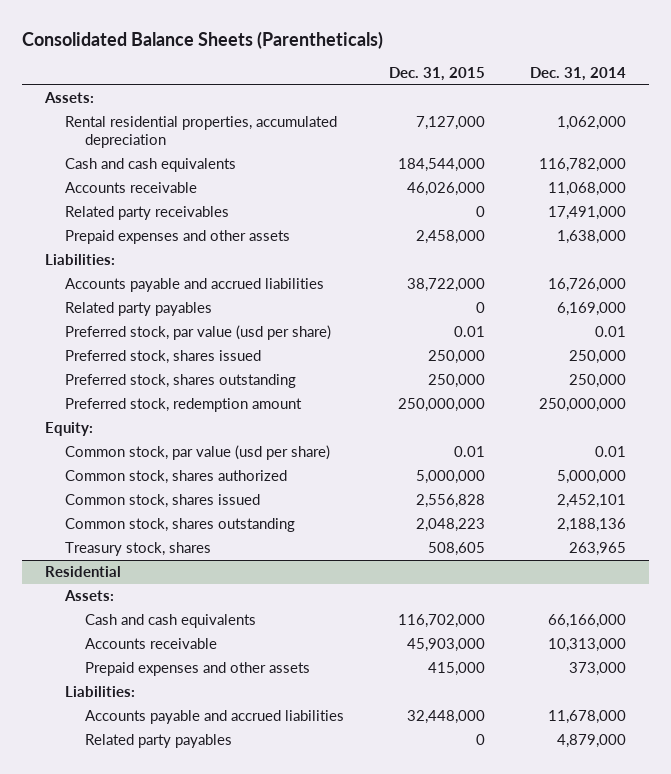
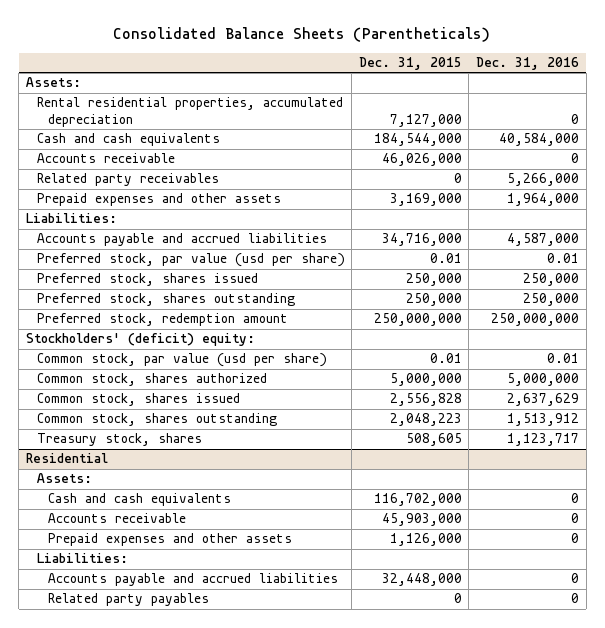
[530,67,627,82] Dec. 31, 2014 -> none
none -> [475,56,579,70] Dec. 31, 2016
[416,230,486,245] 2,458,000 -> [389,193,462,207] 3,169,000
[64,302,212,317] Related party payables -> none
[407,278,486,293] 38,722,000 -> [381,233,462,247] 34,716,000
[44,422,93,437] Equity: -> [25,333,255,347] Stockholders' (deficit) equity:
[428,662,486,677] 415,000 -> [389,533,462,547] 1,126,000

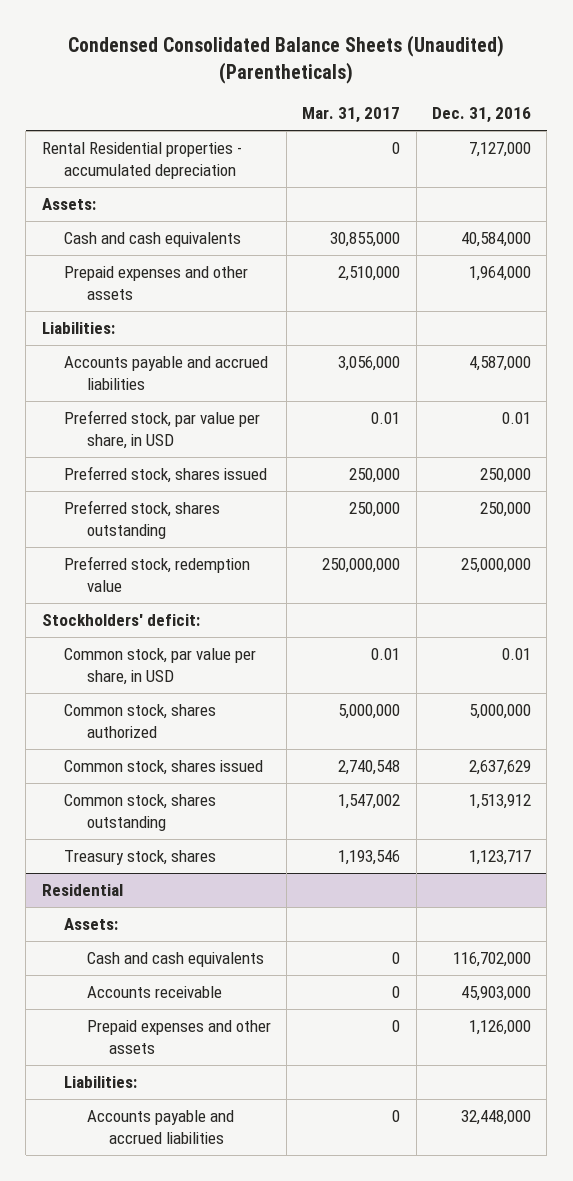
[113,27,491,43] Consolidated Balance Sheets (Parentheticals) -> [68,35,505,84] Condensed Consolidated Balance Sheets (Unaudited) (Parentheticals)
[358,56,462,70] Dec. 31, 2015 -> none
none -> [302,106,401,123] Mar. 31, 2017
none -> [41,142,242,180] Rental Residential properties - accumulated depreciation
[36,97,343,127] Rental residential properties, accumulated depreciation -> none
[36,153,175,164] Accounts receivable -> none
[36,173,219,187] Related party receivables -> none
[36,253,345,268] Preferred stock, par value (usd per share) -> [64,410,261,450] Preferred stock, par value per share, in USD
[36,313,288,327] Preferred stock, redemption amount -> [64,556,251,593] Preferred stock, redemption value
[490,313,579,327] 250,000,000 -> [460,558,531,574] 25,000,000
[25,333,255,347] Stockholders' (deficit) equity: -> [41,614,200,627] Stockholders' deficit:
[36,353,327,368] Common stock, par value (usd per share) -> [64,648,257,686] Common stock, par value per share, in USD
[570,493,579,504] 0 -> [452,952,531,968] 116,702,000
[570,513,579,524] 0 -> [460,986,531,1002] 45,903,000
[570,533,579,544] 0 -> [468,1020,531,1036] 1,126,000
[47,593,209,607] Related party payables -> none
[570,573,579,584] 0 -> [460,1110,531,1126] 32,448,000

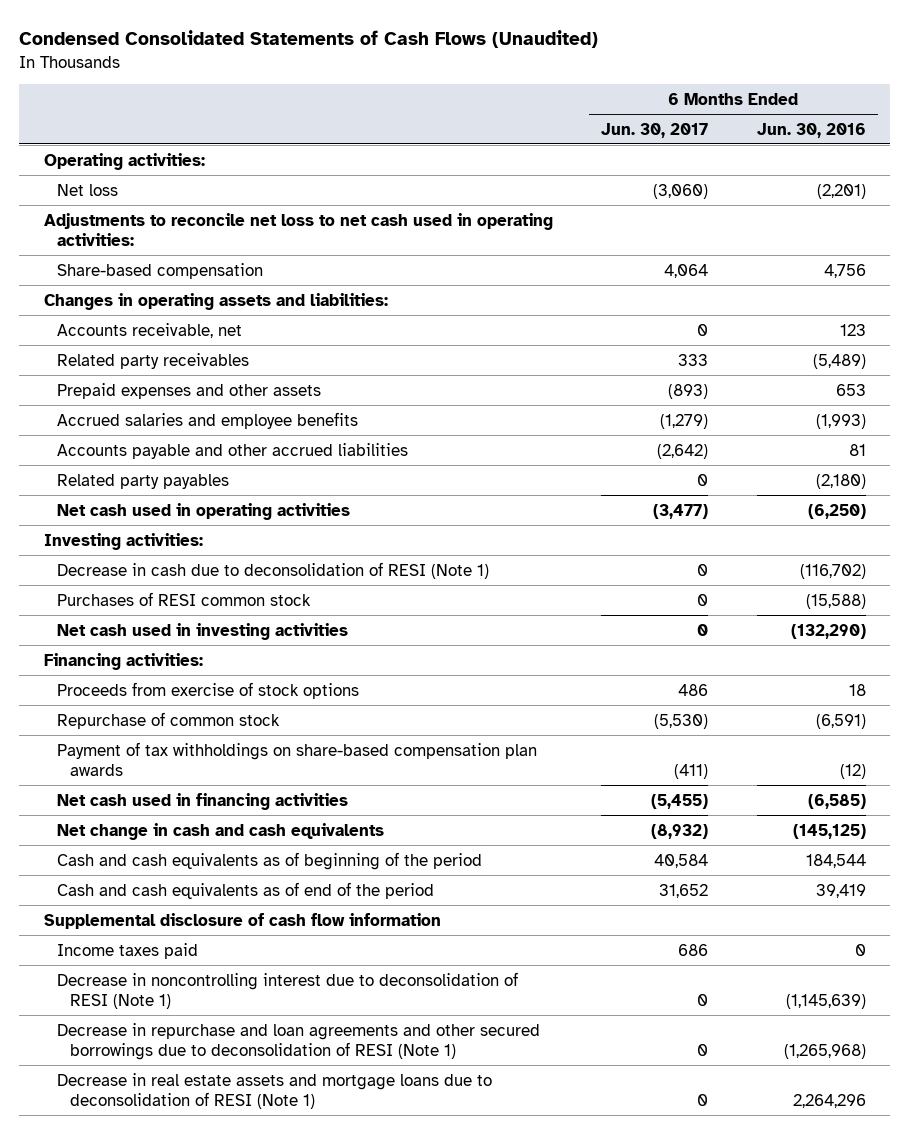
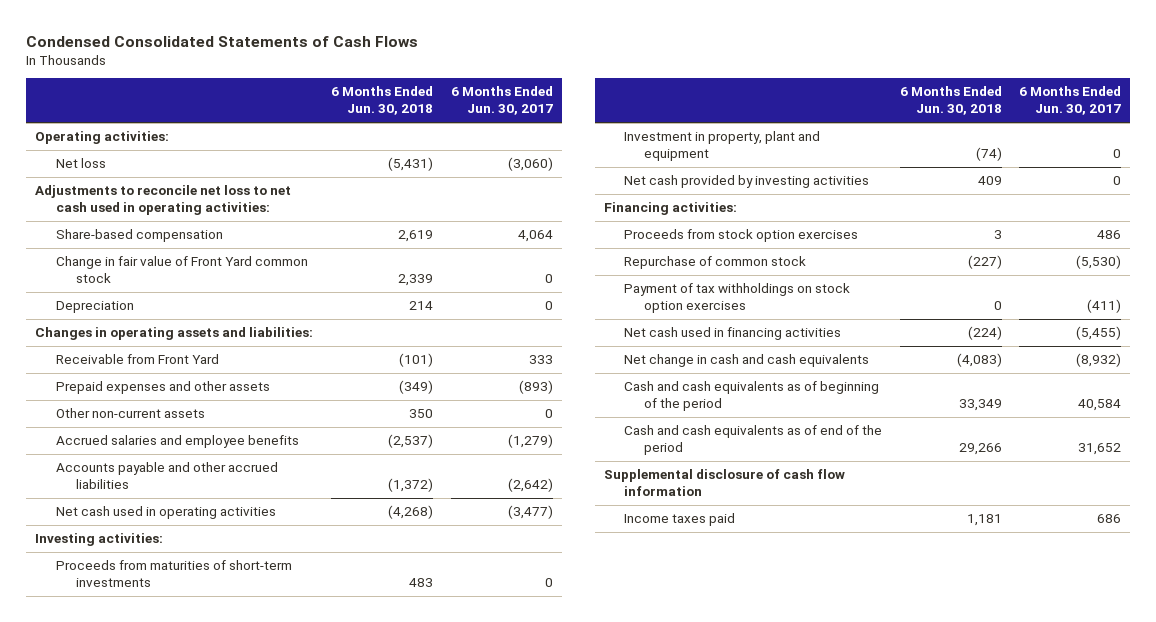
[19,30,599,49] Condensed Consolidated Statements of Cash Flows (Unaudited) -> [26,35,419,47] Condensed Consolidated Statements of Cash Flows
[756,122,866,138] Jun. 30, 2016 -> none
none -> [331,86,434,116] 6 Months Ended Jun. 30, 2018
none -> [55,256,308,284] Change in fair value of Front Yard common stock
none -> [55,301,134,314] Depreciation
[56,322,242,338] Accounts receivable, net -> none
[56,352,249,369] Related party receivables -> [55,354,219,365] Receivable from Front Yard
none -> [55,408,205,419] Other non-current assets
[56,473,229,489] Related party payables -> none
[56,561,489,579] Decrease in cash due to deconsolidation of RESI (Note 1) -> none
[56,591,311,606] Purchases of RESI common stock -> none
none -> [55,560,292,588] Proceeds from maturities of short-term investments
none -> [624,131,821,162] Investment in property, plant and equipment
[56,622,348,640] Net cash used in investing activities -> [624,175,870,189] Net cash provided by investing activities
[56,681,359,699] Proceeds from exercise of stock options -> [624,229,859,243] Proceeds from stock option exercises
[56,741,537,776] Payment of tax withholdings on share-based compensation plan awards -> [624,283,851,314] Payment of tax withholdings on stock option exercises
[56,971,518,1009] Decrease in noncontrolling interest due to deconsolidation of RESI (Note 1) -> none
[56,1022,540,1060] Decrease in repurchase and loan agreements and other secured borrowings due to deconsolidation of RESI (Note 1) -> none
[56,1072,492,1109] Decrease in real estate assets and mortgage loans due to deconsolidation of RESI (Note 1) -> none

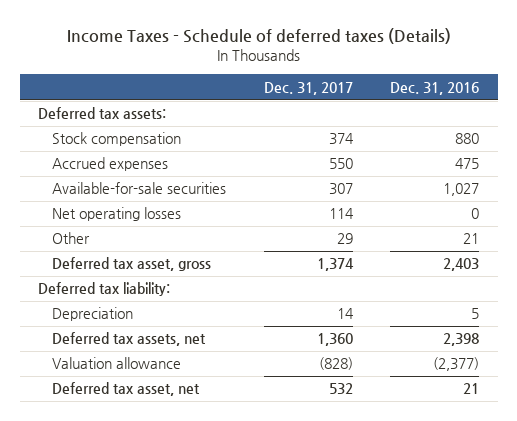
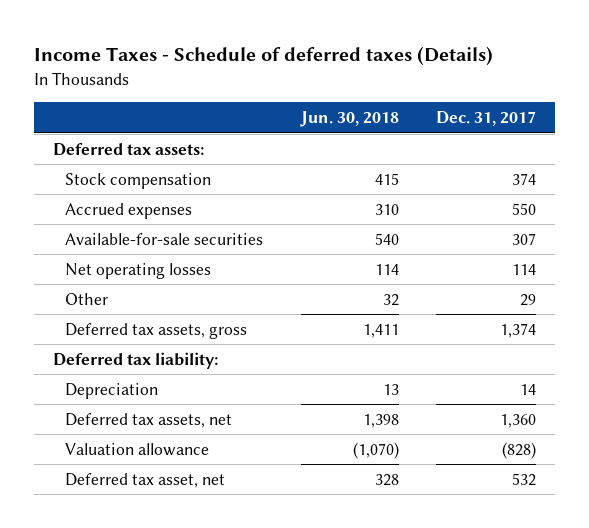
[389,81,479,95] Dec. 31, 2016 -> none
none -> [299,111,399,128] Jun. 30, 2018
[52,257,212,272] Deferred tax asset, gross -> [65,322,248,339] Deferred tax assets, gross

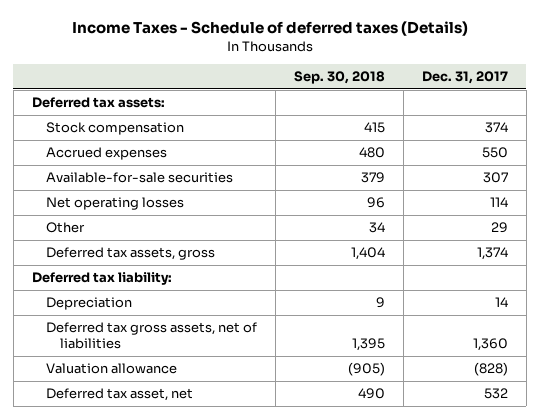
[299,111,399,128] Jun. 30, 2018 -> none
none -> [293,71,385,85] Sep. 30, 2018
[65,412,233,428] Deferred tax assets, net -> [45,322,257,350] Deferred tax gross assets, net of liabilities

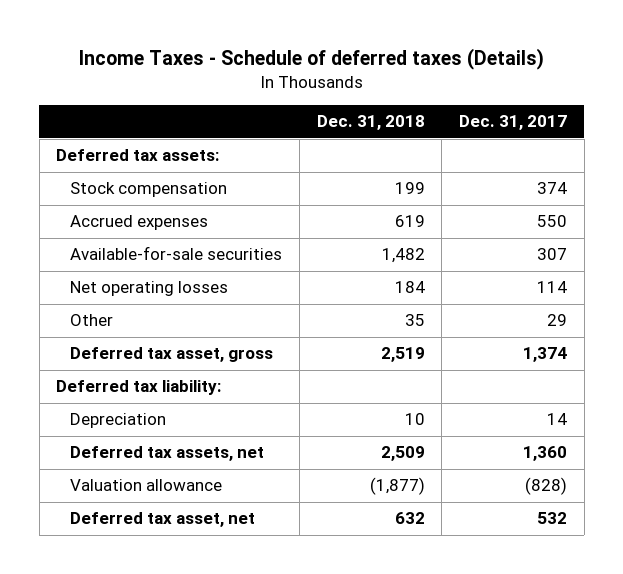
[293,71,385,85] Sep. 30, 2018 -> none
none -> [316,115,425,131] Dec. 31, 2018
[45,247,215,261] Deferred tax assets, gross -> [70,347,274,363] Deferred tax asset, gross
[45,322,257,350] Deferred tax gross assets, net of liabilities -> [70,446,265,462] Deferred tax assets, net

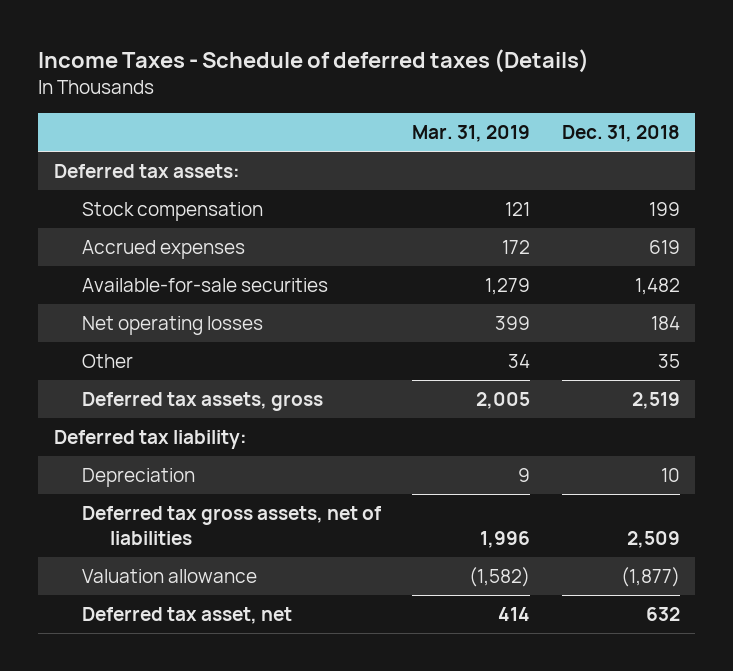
[459,115,568,131] Dec. 31, 2017 -> none
none -> [412,124,531,142] Mar. 31, 2019
[70,347,274,363] Deferred tax asset, gross -> [82,392,324,412] Deferred tax assets, gross
[70,446,265,462] Deferred tax assets, net -> [82,506,382,545] Deferred tax gross assets, net of liabilities

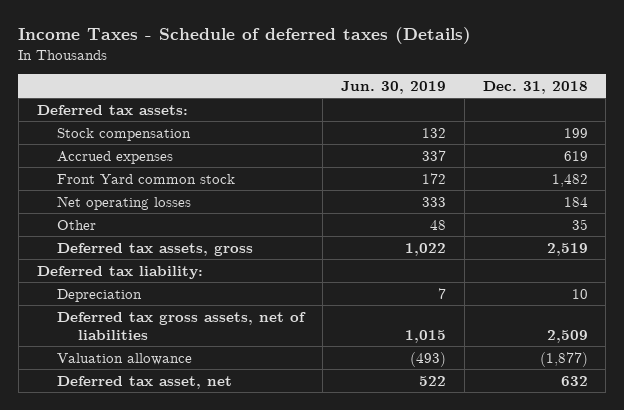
[412,124,531,142] Mar. 31, 2019 -> none
none -> [340,80,446,94] Jun. 30, 2019
[82,278,329,293] Available-for-sale securities -> [57,173,236,184] Front Yard common stock

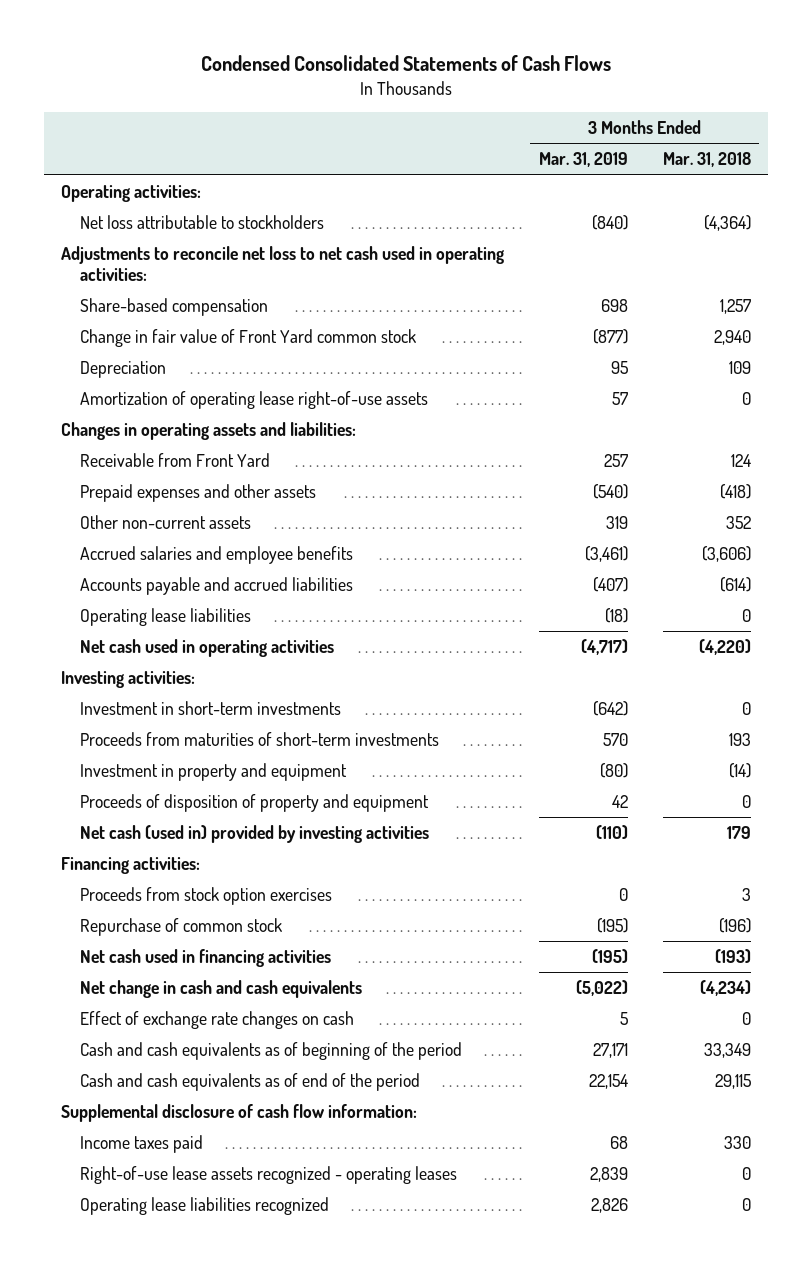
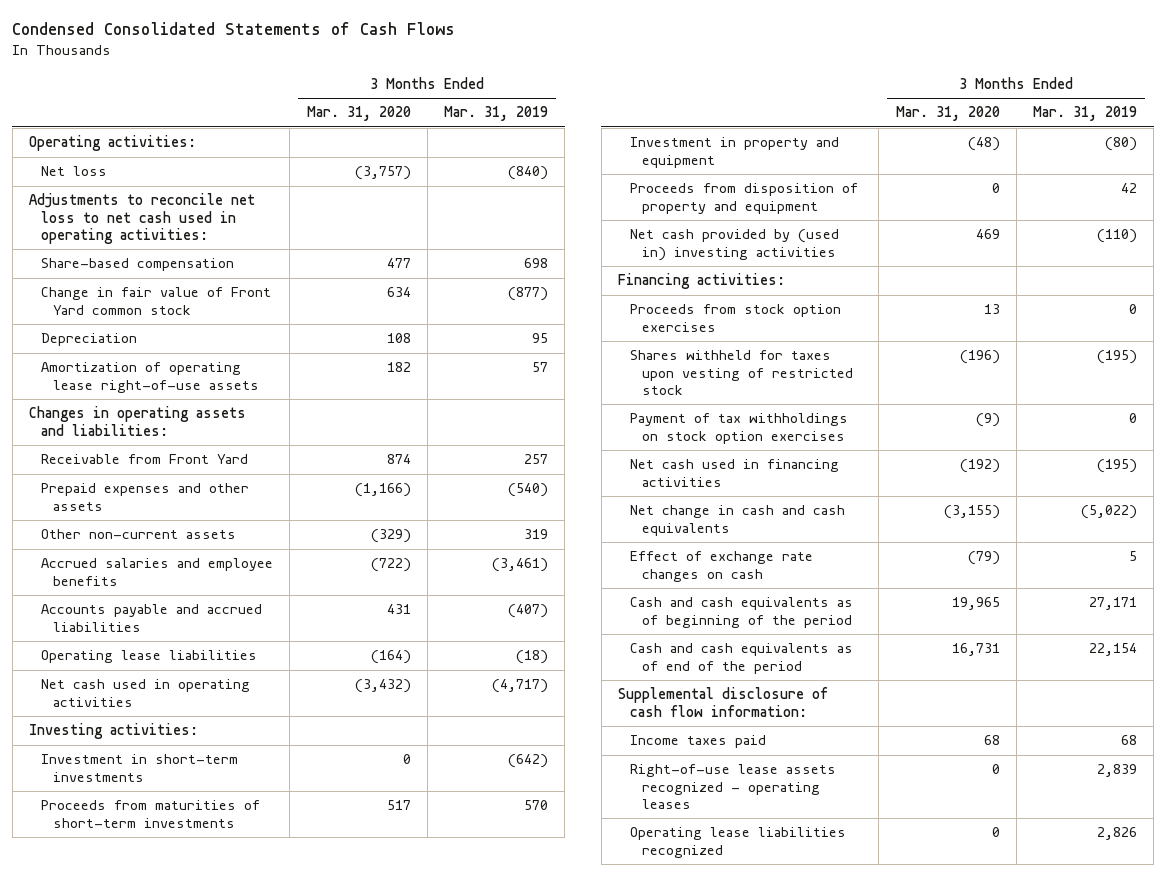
[662,152,751,168] Mar. 31, 2018 -> none
none -> [306,106,411,122] Mar. 31, 2020
[80,215,325,230] Net loss attributable to stockholders -> [41,166,108,177] Net loss
[80,794,430,813] Proceeds of disposition of property and equipment -> [630,183,859,214] Proceeds from disposition of property and equipment
[80,825,430,844] Net cash (used in) provided by investing activities -> [630,229,840,261] Net cash provided by (used in) investing activities
[80,918,283,937] Repurchase of common stock -> [630,350,854,395] Shares withheld for taxes upon vesting of restricted stock
none -> [630,413,849,444] Payment of tax withholdings on stock option exercises

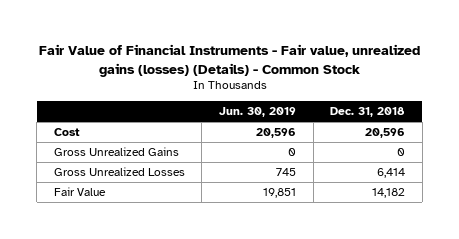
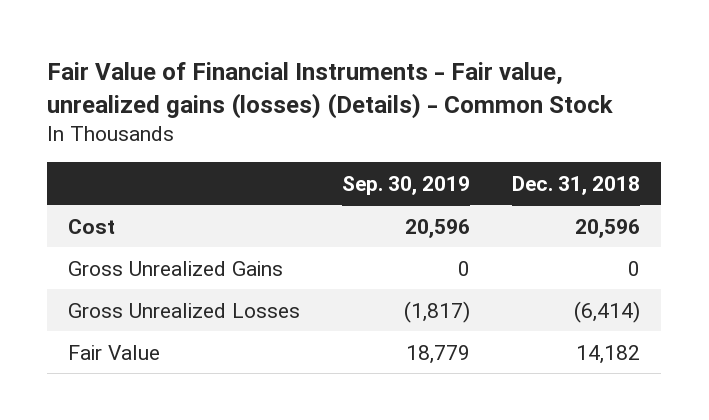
[219,107,297,118] Jun. 30, 2019 -> none
none -> [342,175,471,195] Sep. 30, 2019
[377,168,406,179] 6,414 -> [574,300,641,323] (6,414)

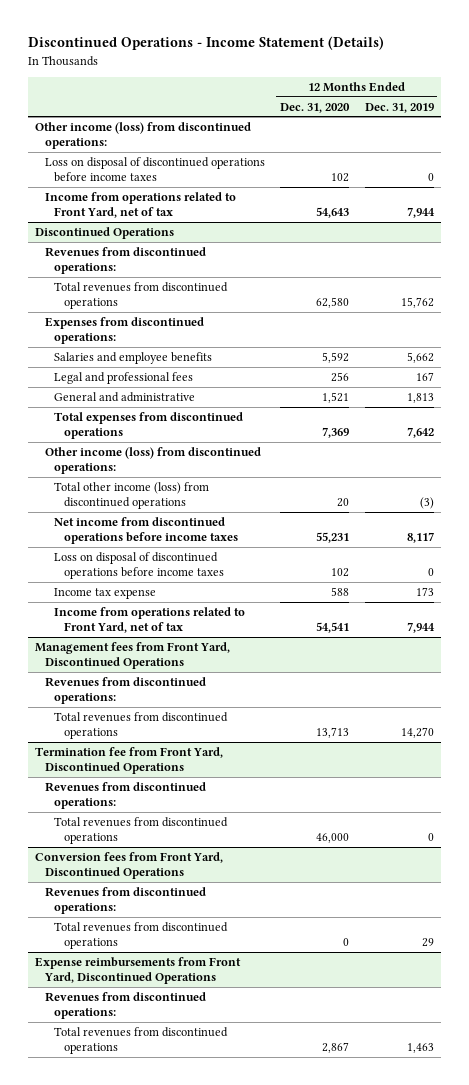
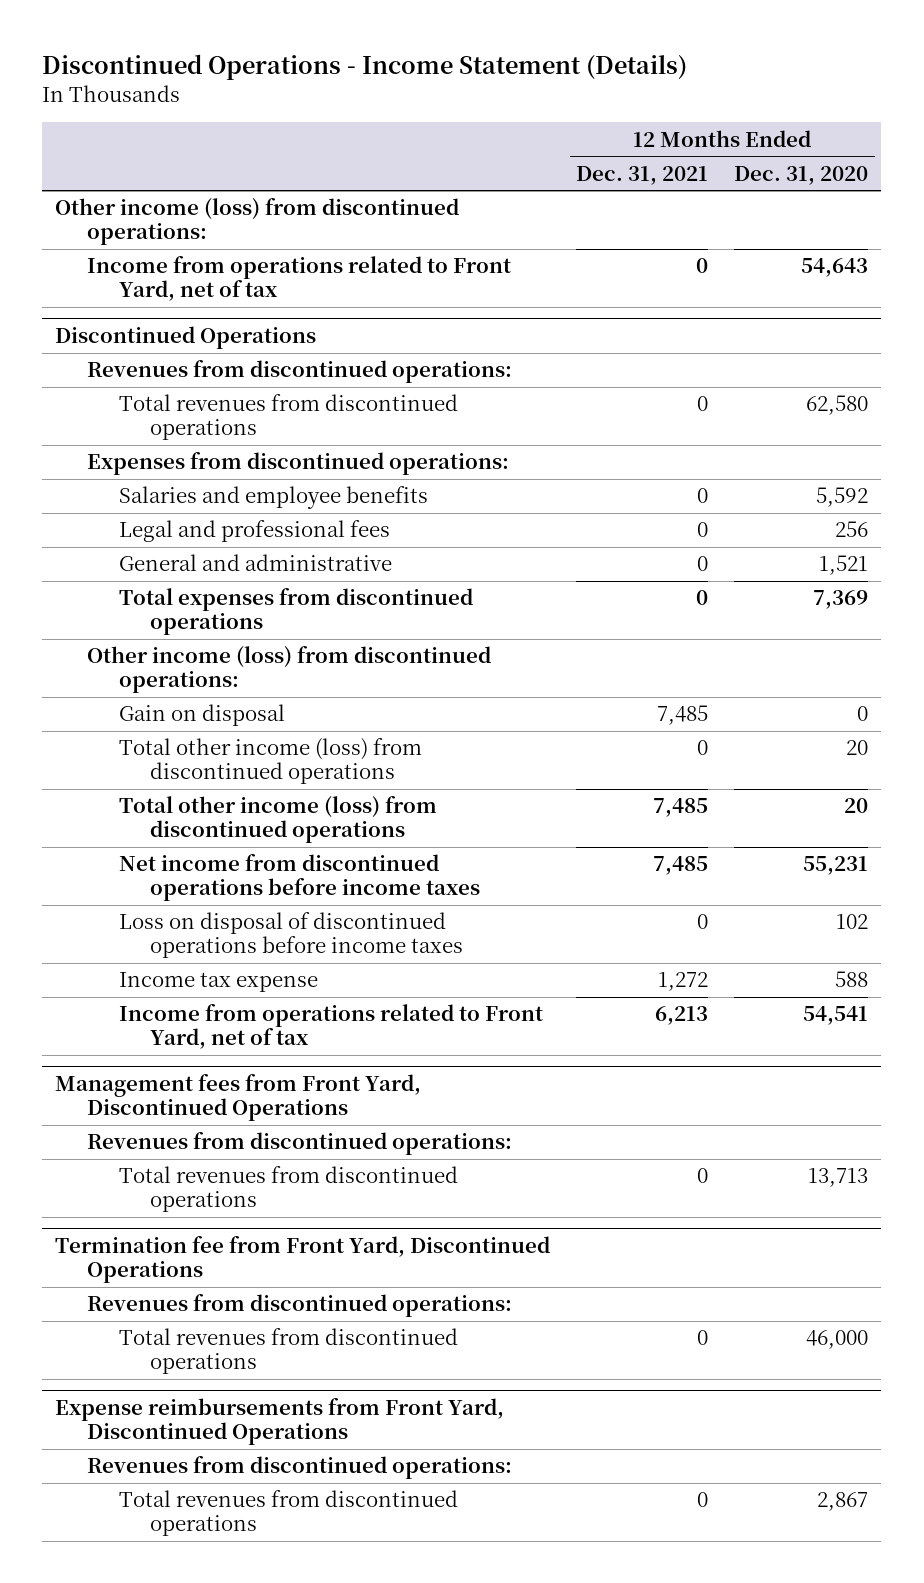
[364,102,434,113] Dec. 31, 2019 -> none
none -> [576,165,709,185] Dec. 31, 2021
[44,156,265,183] Loss on disposal of discontinued operations before income taxes -> none
none -> [118,704,285,727] Gain on disposal
none -> [118,796,437,844] Total other income (loss) from discontinued operations
[35,851,224,880] Conversion fees from Front Yard, Discontinued Operations -> none
[44,886,206,915] Revenues from discontinued operations: -> none
[54,921,229,950] Total revenues from discontinued operations -> none

